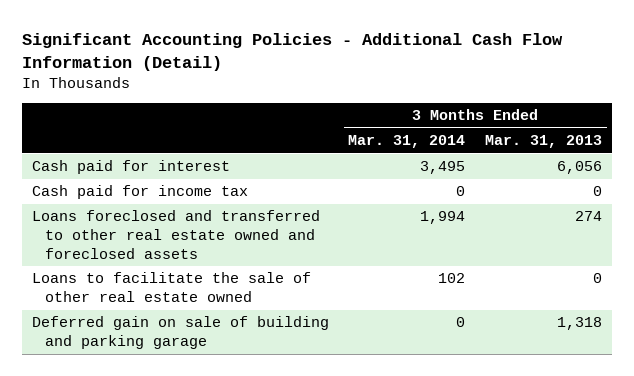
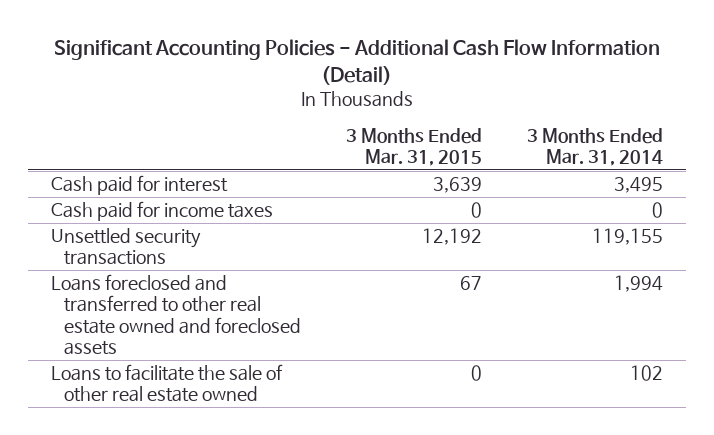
[485,135,603,149] Mar. 31, 2013 -> none
none -> [346,127,483,167] 3 Months Ended Mar. 31, 2015
[31,185,248,200] Cash paid for income tax -> [50,201,273,222] Cash paid for income taxes
none -> [50,228,201,266] Unsettled security transactions
[31,316,329,349] Deferred gain on sale of building and parking garage -> none

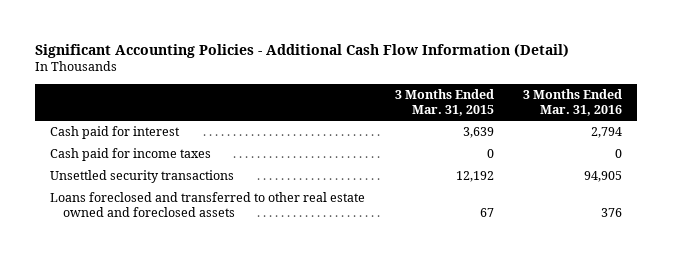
[527,127,664,167] 3 Months Ended Mar. 31, 2014 -> none
none -> [523,89,623,116] 3 Months Ended Mar. 31, 2016
[50,364,283,403] Loans to facilitate the sale of other real estate owned -> none

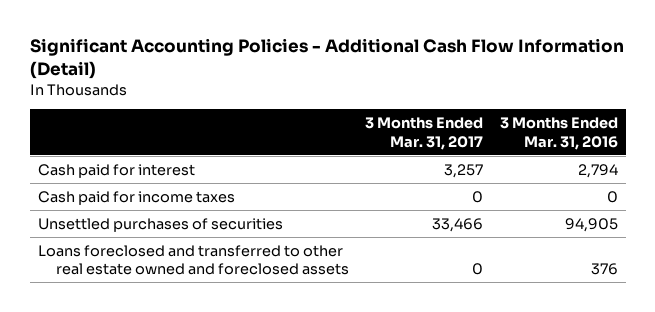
[394,89,494,116] 3 Months Ended Mar. 31, 2015 -> none
none -> [365,117,484,150] 3 Months Ended Mar. 31, 2017
[50,170,235,184] Unsettled security transactions -> [37,217,283,232] Unsettled purchases of securities

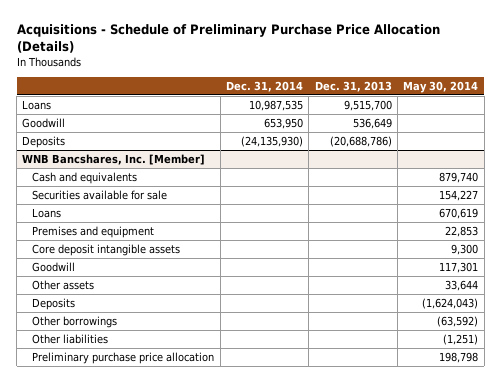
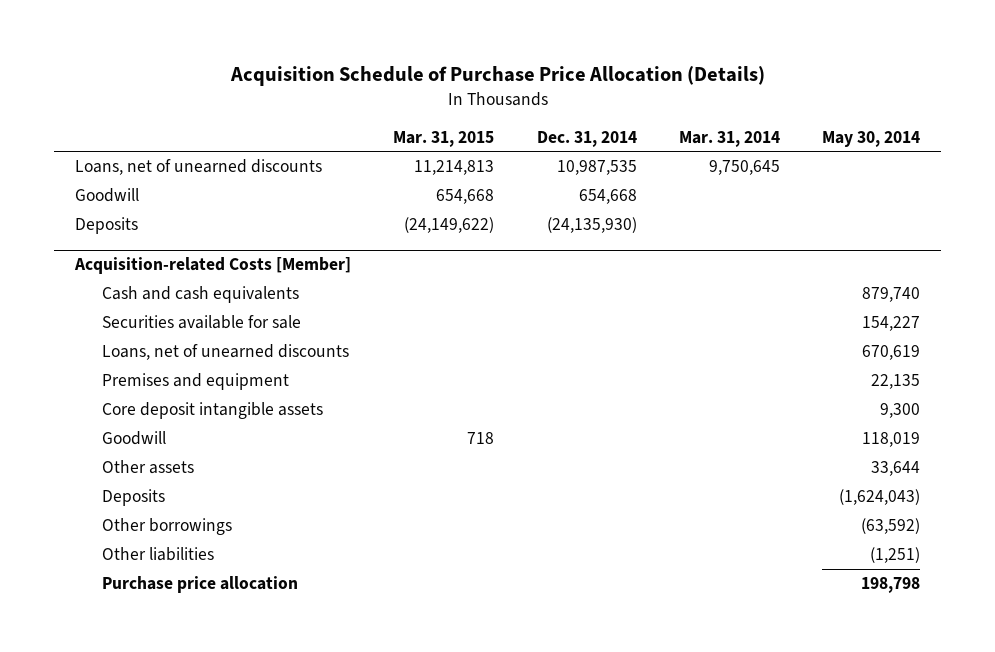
[16,23,440,53] Acquisitions - Schedule of Preliminary Purchase Price Allocation (Details) -> [229,66,765,87] Acquisition Schedule of Purchase Price Allocation (Details)
[314,80,392,92] Dec. 31, 2013 -> none
none -> [393,130,495,147] Mar. 31, 2015
none -> [678,130,780,147] Mar. 31, 2014
[22,99,52,110] Loans -> [74,159,322,176] Loans, net of unearned discounts
[263,117,303,129] 653,950 -> [578,189,637,205] 654,668
[22,153,206,165] WNB Bancshares, Inc. [Member] -> [73,257,351,275] Acquisition-related Costs [Member]
[32,171,138,184] Cash and equivalents -> [102,286,300,304] Cash and cash equivalents
[32,207,62,218] Loans -> [102,344,350,361] Loans, net of unearned discounts
[445,225,479,237] 22,853 -> [871,374,921,390] 22,135
[439,261,479,273] 117,301 -> [862,432,921,448] 118,019
[32,351,215,364] Preliminary purchase price allocation -> [102,576,299,594] Purchase price allocation

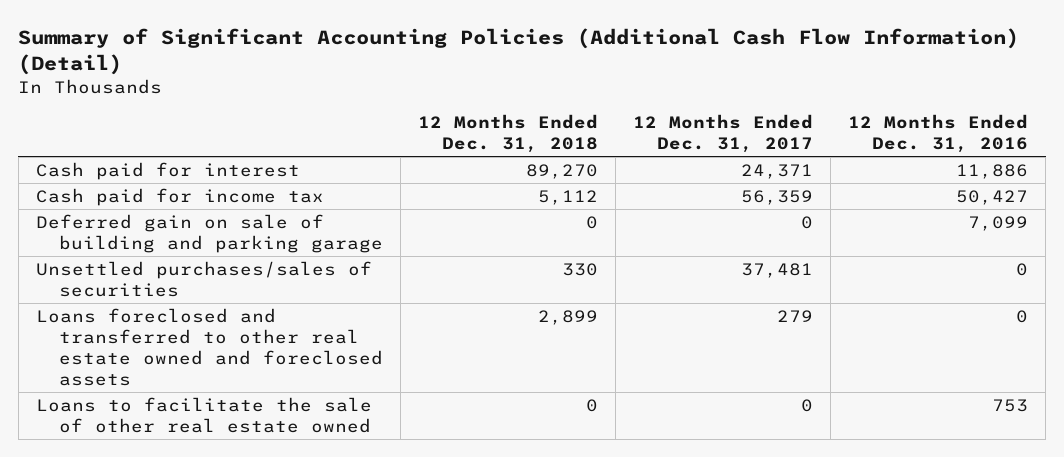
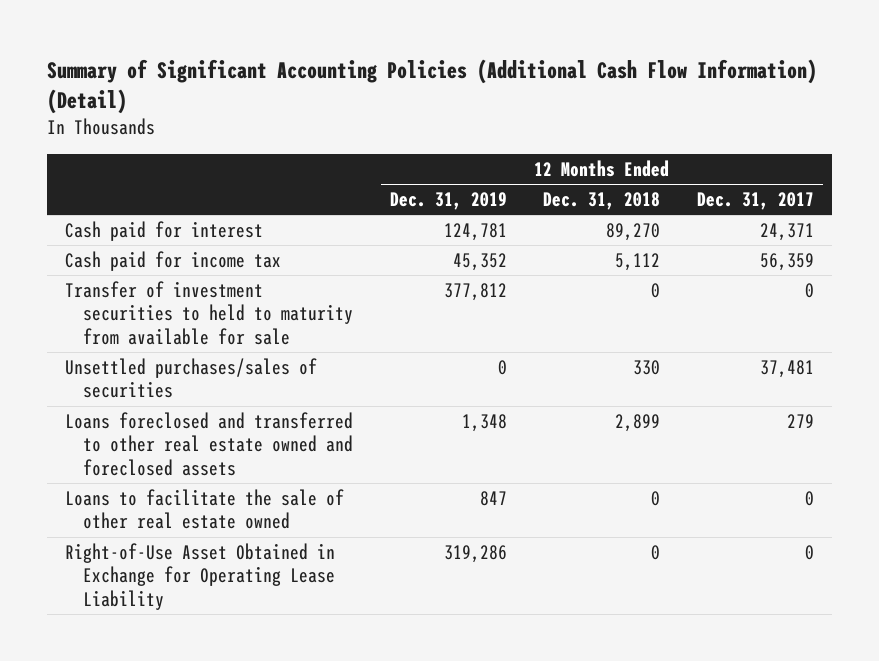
[848,114,1029,154] 12 Months Ended Dec. 31, 2016 -> none
none -> [389,191,507,210] Dec. 31, 2019
[35,213,384,253] Deferred gain on sale of building and parking garage -> none
none -> [65,280,353,345] Transfer of investment securities to held to maturity from available for sale
none -> [65,542,336,610] Right-of-Use Asset Obtained in Exchange for Operating Lease Liability

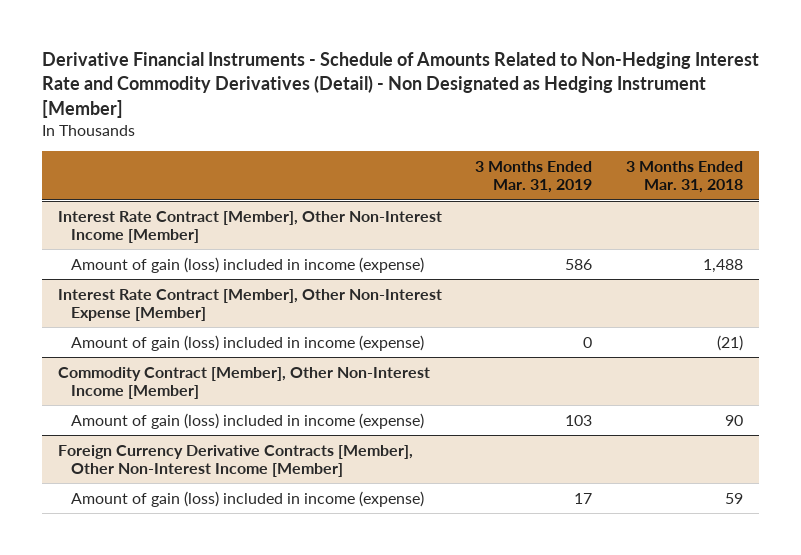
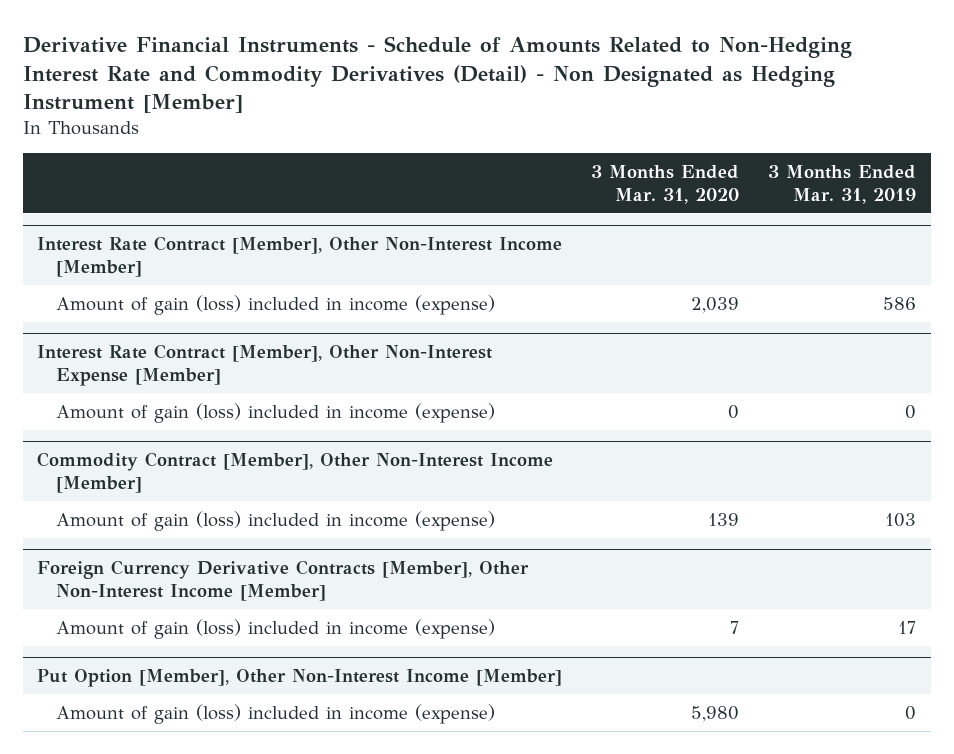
[625,160,743,194] 3 Months Ended Mar. 31, 2018 -> none
none -> [591,164,740,204] 3 Months Ended Mar. 31, 2020
none -> [37,669,563,688] Put Option [Member], Other Non-Interest Income [Member]
none -> [56,703,496,724] Amount of gain (loss) included in income (expense)

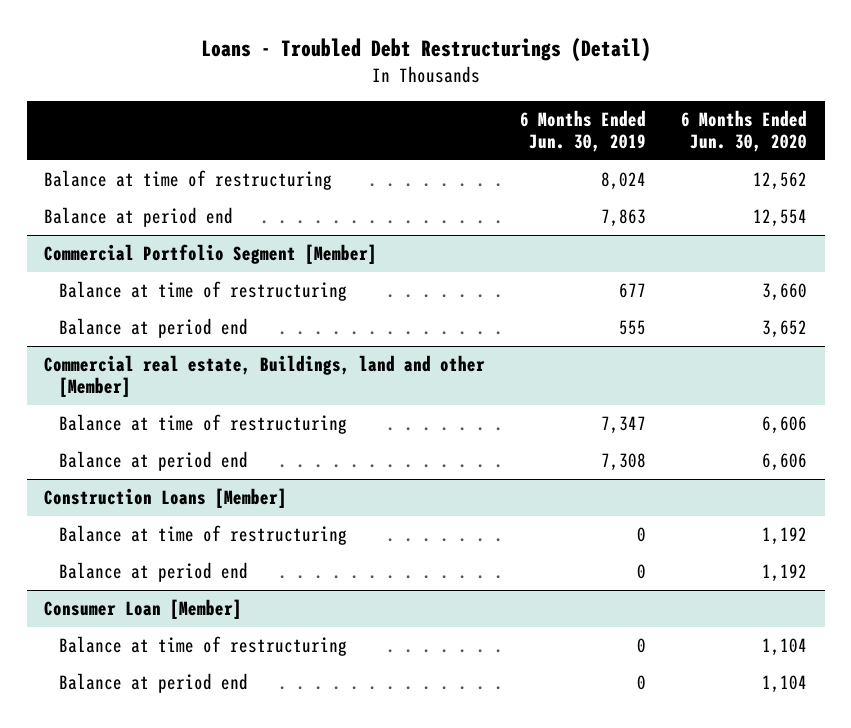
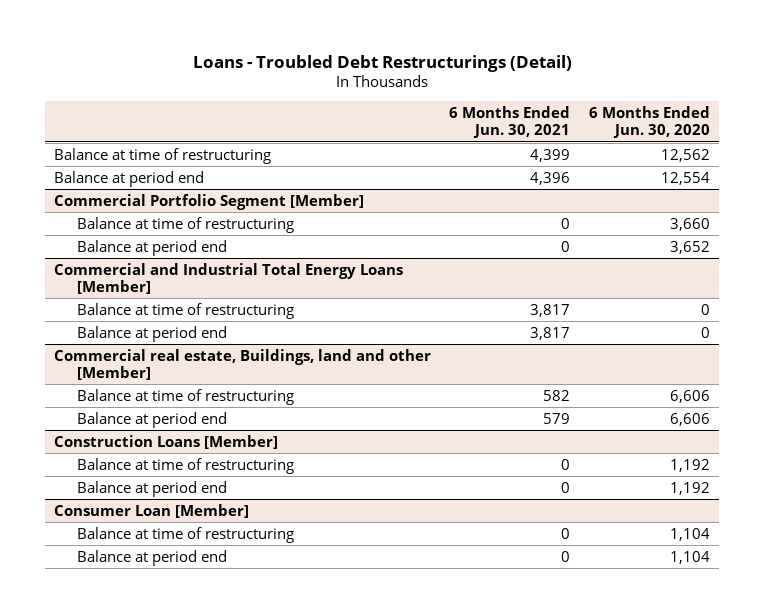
[520,109,647,153] 6 Months Ended Jun. 30, 2019 -> none
none -> [449,106,571,139] 6 Months Ended Jun. 30, 2021
none -> [54,262,404,294] Commercial and Industrial Total Energy Loans [Member]
none -> [76,302,294,319] Balance at time of restructuring
none -> [76,325,227,342] Balance at period end

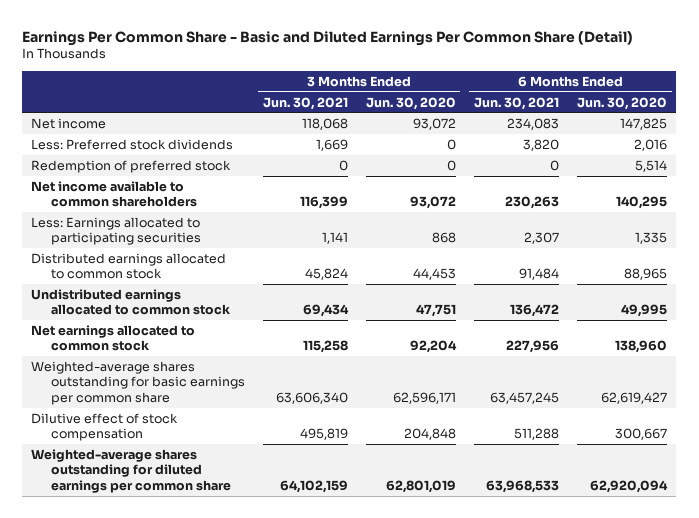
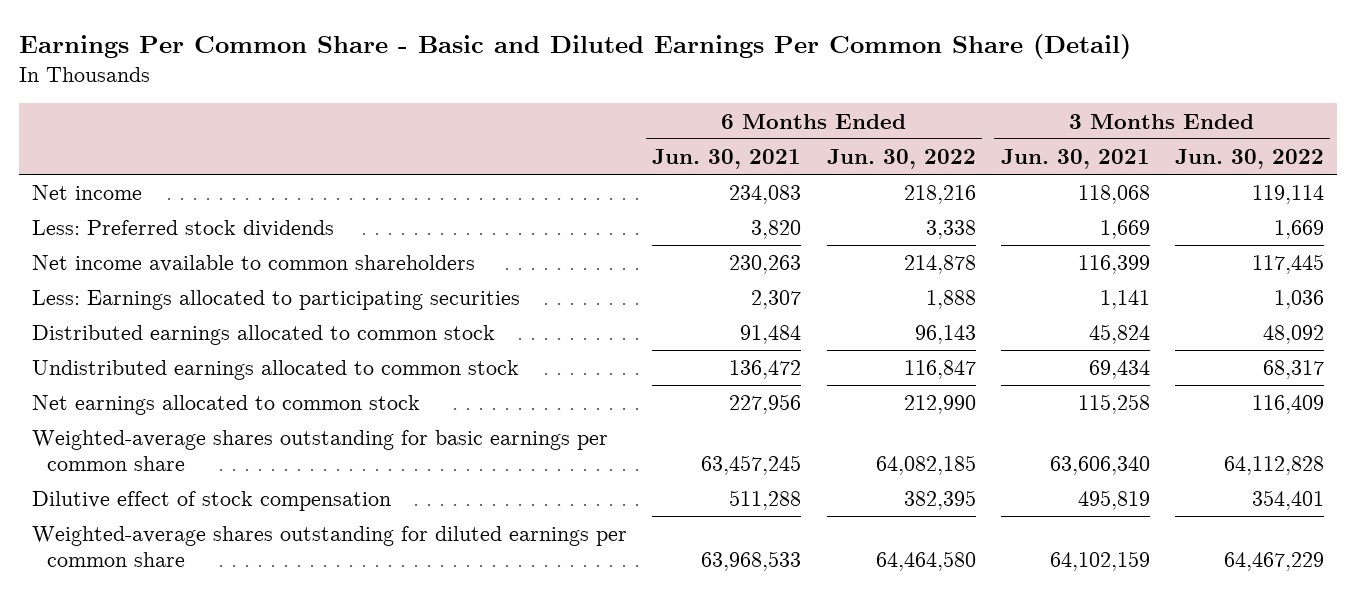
[365,96,456,110] Jun. 30, 2020 -> none
[577,96,668,110] Jun. 30, 2020 -> none
none -> [826,149,976,170] Jun. 30, 2022
none -> [1174,149,1324,170] Jun. 30, 2022
[31,159,232,173] Redemption of preferred stock -> none

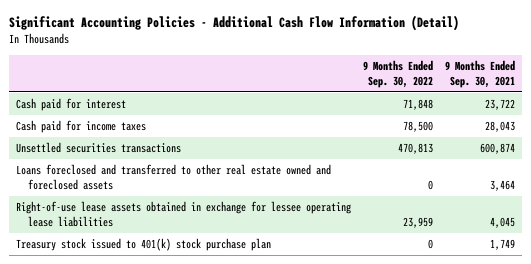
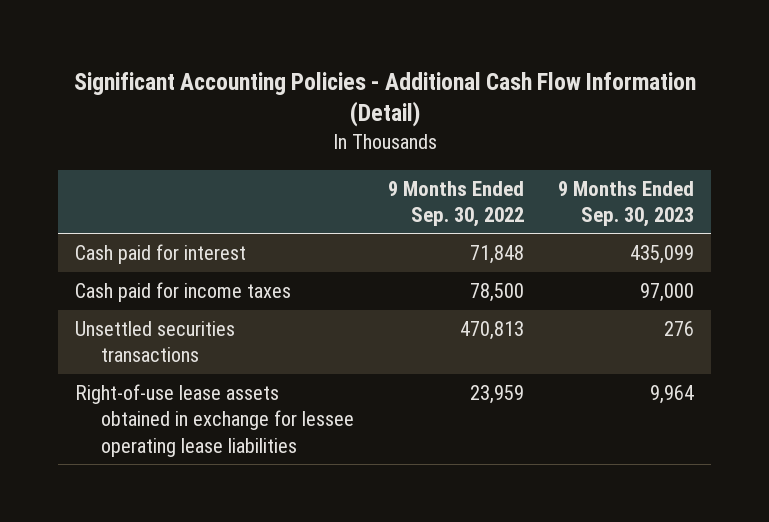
[445,60,516,88] 9 Months Ended Sep. 30, 2021 -> none
none -> [558,180,695,227] 9 Months Ended Sep. 30, 2023
[15,164,331,190] Loans foreclosed and transferred to other real estate owned and foreclosed assets -> none
[15,238,271,252] Treasury stock issued to 401(k) stock purchase plan -> none

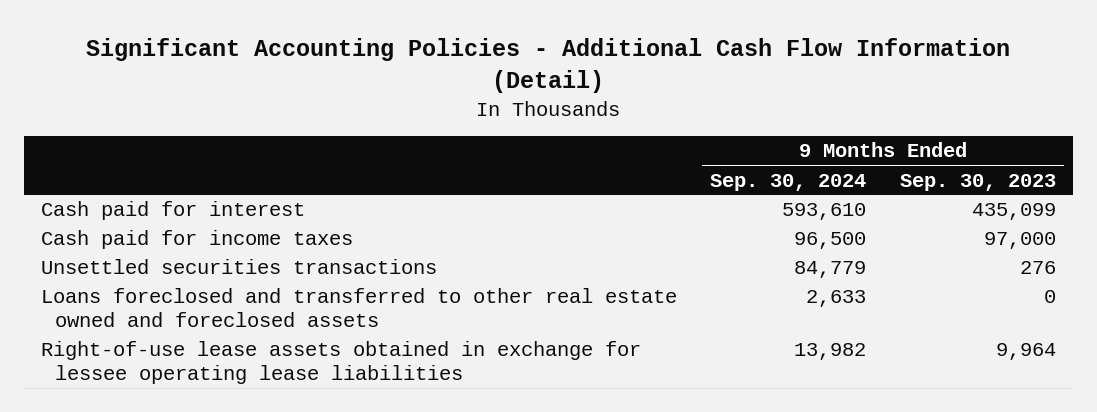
[388,180,525,227] 9 Months Ended Sep. 30, 2022 -> none
none -> [710,173,867,191] Sep. 30, 2024
none -> [40,288,677,328] Loans foreclosed and transferred to other real estate owned and foreclosed assets

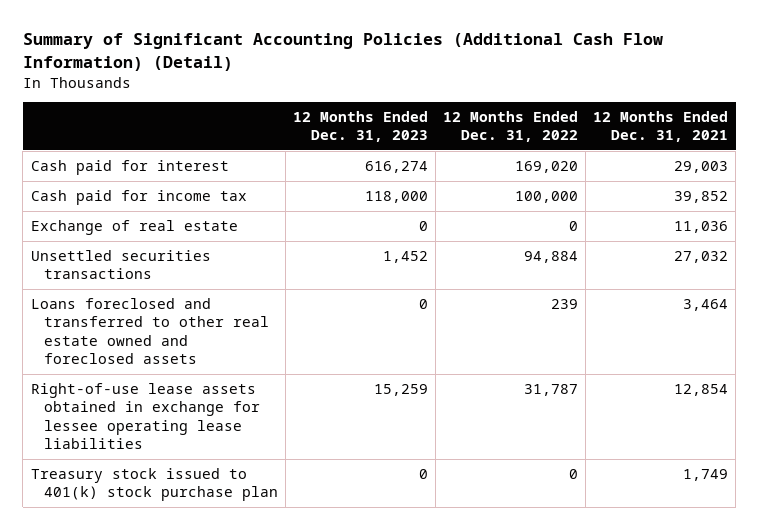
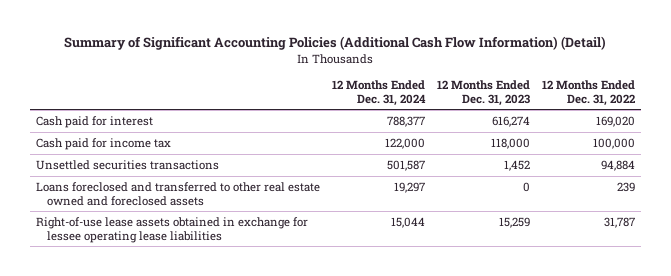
[593,111,729,143] 12 Months Ended Dec. 31, 2021 -> none
none -> [331,80,426,106] 12 Months Ended Dec. 31, 2024
[30,220,238,236] Exchange of real estate -> none
[30,468,278,502] Treasury stock issued to 401(k) stock purchase plan -> none

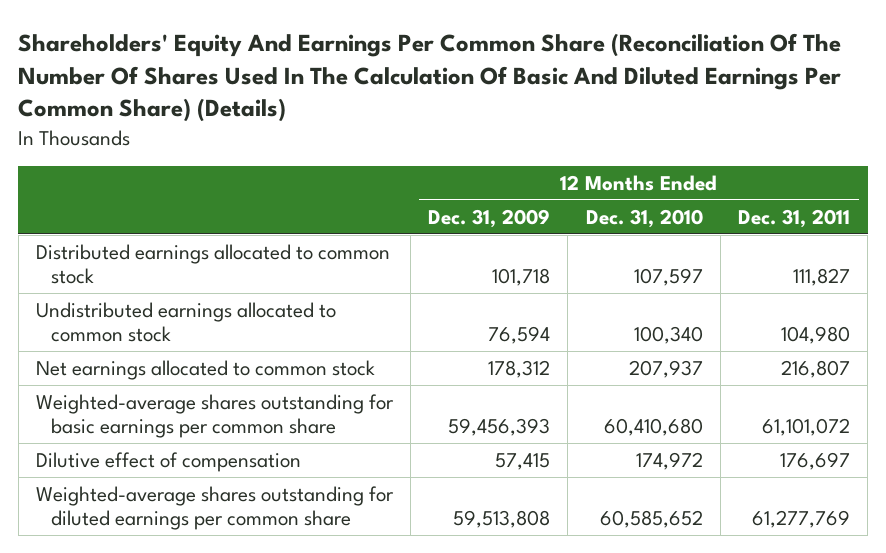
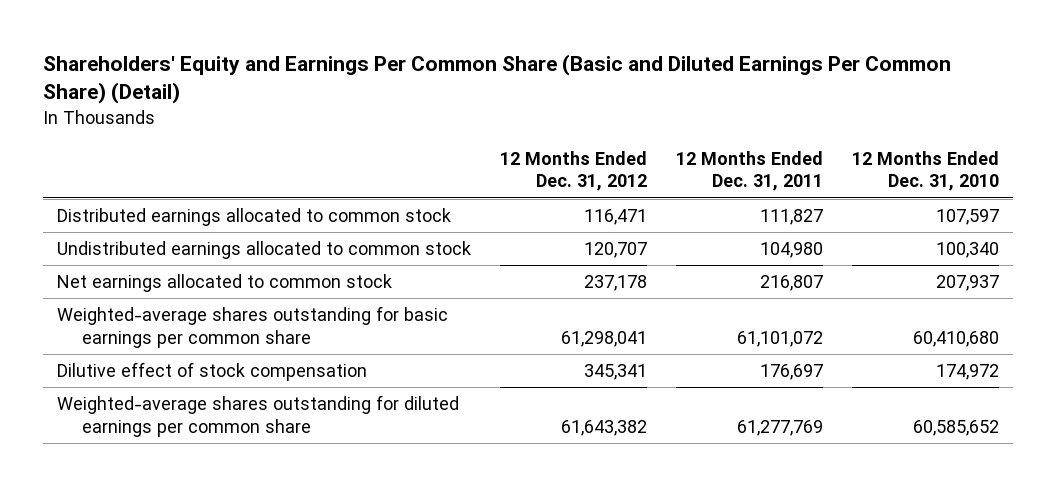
[18,32,842,123] Shareholders' Equity And Earnings Per Common Share (Reconciliation Of The Number Of Shares Used In The Calculation Of Basic And Diluted Earnings Per Common Share) (Details) -> [43,54,952,105] Shareholders' Equity and Earnings Per Common Share (Basic and Diluted Earnings Per Common Share) (Detail)
[428,208,551,228] Dec. 31, 2009 -> none
none -> [500,150,648,192] 12 Months Ended Dec. 31, 2012
[35,451,301,472] Dilutive effect of compensation -> [57,362,368,382] Dilutive effect of stock compensation

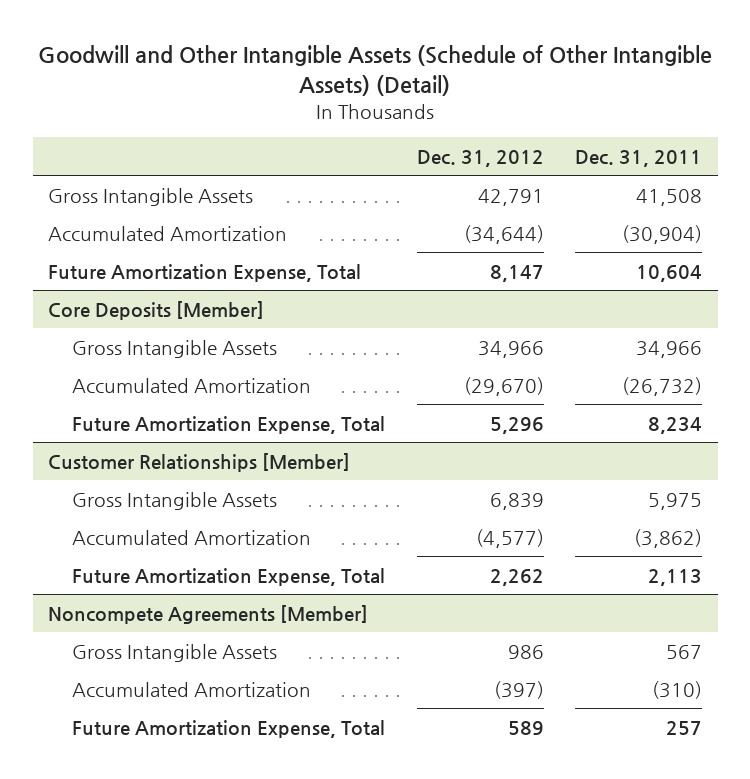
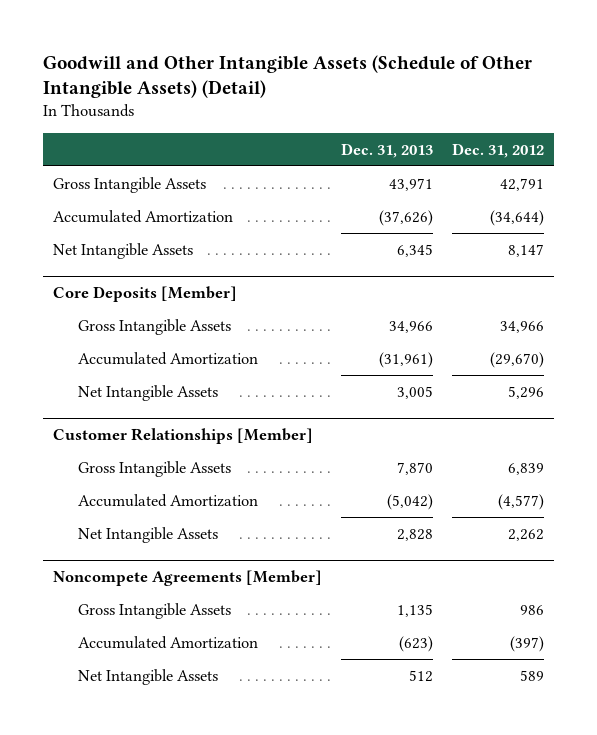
[575,149,703,167] Dec. 31, 2011 -> none
none -> [341,142,434,158] Dec. 31, 2013
[48,263,362,282] Future Amortization Expense, Total -> [52,242,193,259] Net Intangible Assets
[72,415,386,434] Future Amortization Expense, Total -> [77,384,218,401] Net Intangible Assets
[72,567,386,586] Future Amortization Expense, Total -> [77,526,218,543] Net Intangible Assets
[72,719,386,738] Future Amortization Expense, Total -> [77,668,218,685] Net Intangible Assets

